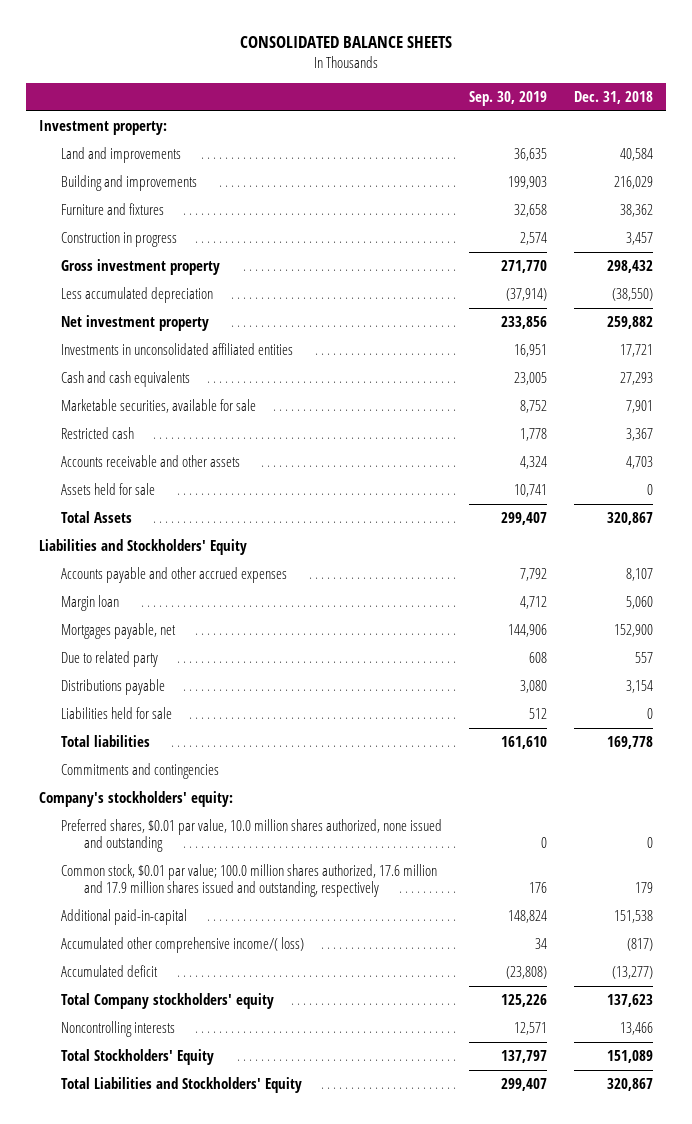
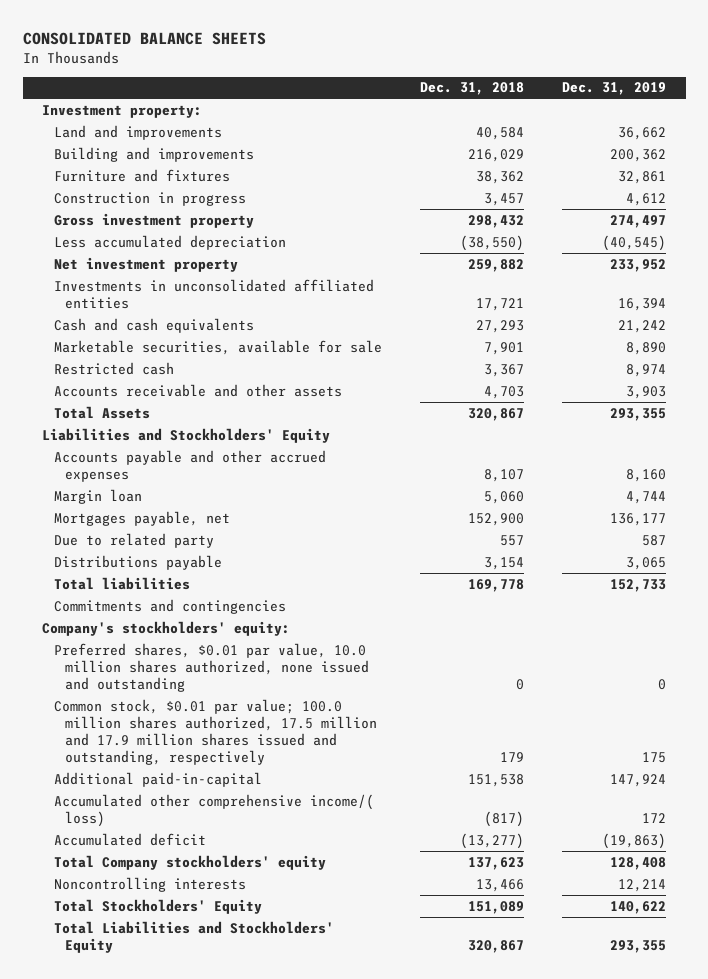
[469,91,548,107] Sep. 30, 2019 -> none
none -> [562,82,667,96] Dec. 31, 2019
[61,483,156,496] Assets held for sale -> none
[61,707,173,720] Liabilities held for sale -> none
[61,864,438,898] Common stock, $0.01 par value; 100.0 million shares authorized, 17.6 million and 17.9 million shares issued and outstanding, respectively -> [53,698,378,766] Common stock, $0.01 par value; 100.0 million shares authorized, 17.5 million and 17.9 million shares issued and outstanding, respectively

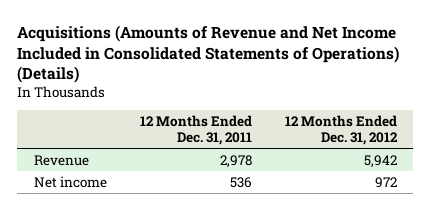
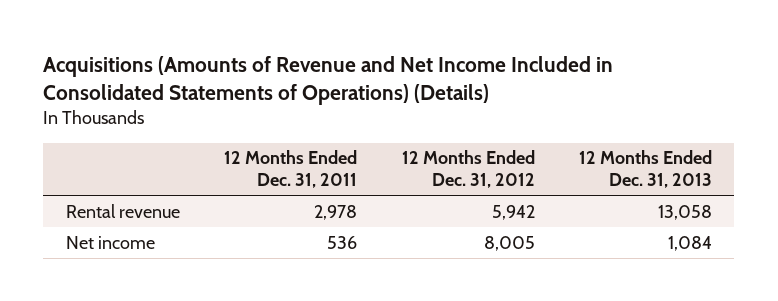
none -> [579,150,713,189] 12 Months Ended Dec. 31, 2013
[33,154,89,166] Revenue -> [65,203,180,218] Rental revenue
[374,176,397,188] 972 -> [483,235,535,251] 8,005

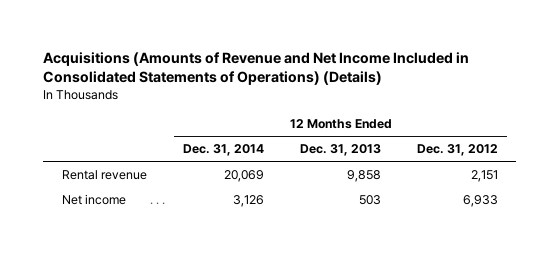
[224,150,358,189] 12 Months Ended Dec. 31, 2011 -> none
none -> [182,144,264,157] Dec. 31, 2014
[491,204,535,220] 5,942 -> [471,169,499,182] 2,151
[658,204,713,220] 13,058 -> [347,169,382,182] 9,858
[483,235,535,251] 8,005 -> [463,194,499,207] 6,933
[668,235,713,251] 1,084 -> [359,194,382,205] 503

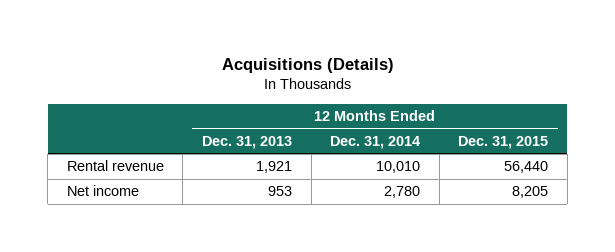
[43,51,470,85] Acquisitions (Amounts of Revenue and Net Income Included in Consolidated Statements of Operations) (Details) -> [221,58,394,74] Acquisitions (Details)
[417,144,499,157] Dec. 31, 2012 -> none
none -> [458,135,549,149] Dec. 31, 2015
[223,169,264,182] 20,069 -> [376,161,421,174] 10,010
[347,169,382,182] 9,858 -> [256,161,293,174] 1,921
[232,194,264,207] 3,126 -> [384,186,421,199] 2,780
[359,194,382,205] 503 -> [268,186,293,197] 953

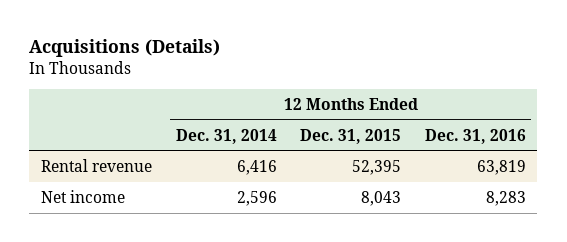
[202,135,293,149] Dec. 31, 2013 -> none
none -> [424,128,526,144] Dec. 31, 2016
[376,161,421,174] 10,010 -> [236,159,277,175] 6,416
[504,161,549,174] 56,440 -> [352,159,402,175] 52,395
[384,186,421,199] 2,780 -> [236,190,277,206] 2,596
[512,186,549,199] 8,205 -> [361,190,402,206] 8,043

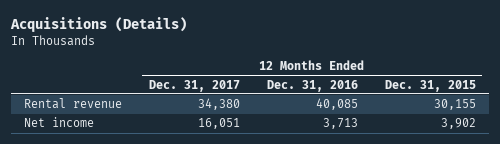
[175,128,277,144] Dec. 31, 2014 -> none
none -> [148,79,240,92] Dec. 31, 2017
[352,159,402,175] 52,395 -> [433,99,476,111] 30,155
[476,159,526,175] 63,819 -> [315,98,358,111] 40,085
[361,190,402,206] 8,043 -> [440,118,476,130] 3,902
[485,190,526,206] 8,283 -> [322,118,358,130] 3,713

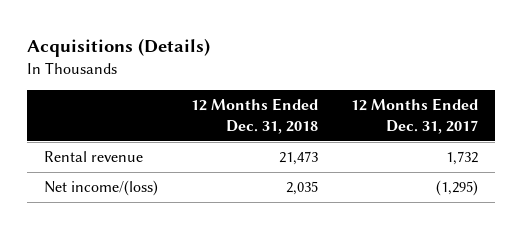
[266,79,358,92] Dec. 31, 2016 -> none
[384,79,476,92] Dec. 31, 2015 -> none
none -> [190,98,318,134] 12 Months Ended Dec. 31, 2018
[197,98,240,111] 34,380 -> [446,151,479,166] 1,732
[24,117,95,128] Net income -> [43,180,158,197] Net income/(loss)
[197,118,240,130] 16,051 -> [436,180,479,197] (1,295)

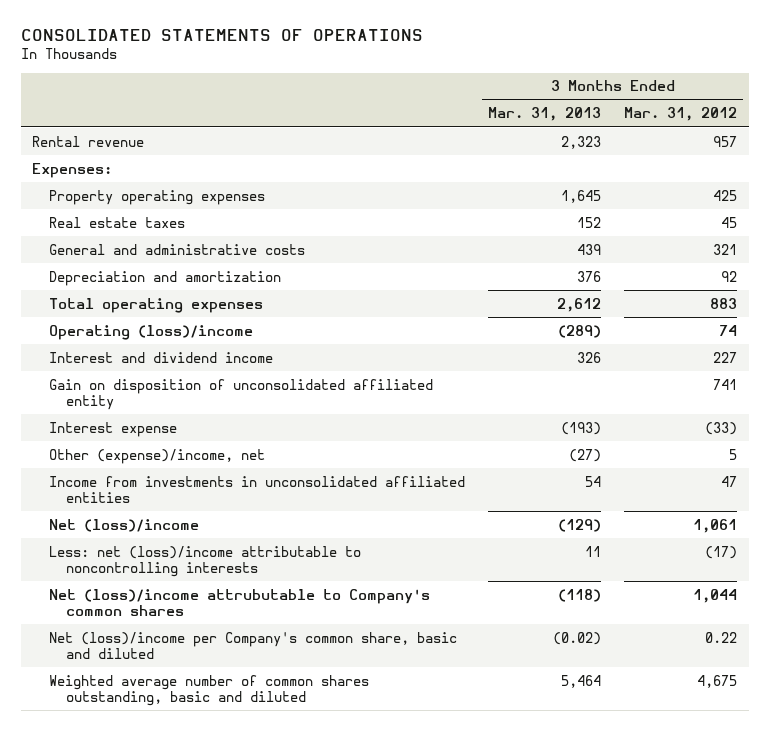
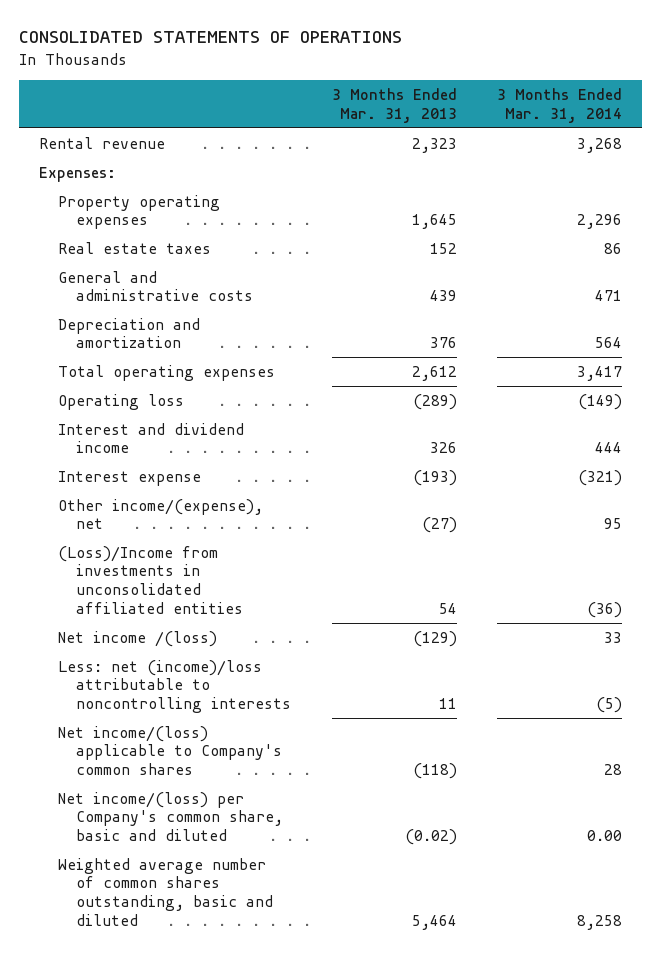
[624,107,738,122] Mar. 31, 2012 -> none
none -> [496,88,622,123] 3 Months Ended Mar. 31, 2014
[48,324,253,340] Operating (loss)/income -> [57,393,184,410] Operating loss
[48,378,433,410] Gain on disposition of unconsolidated affiliated entity -> none
[48,448,265,464] Other (expense)/income, net -> [57,498,263,530] Other income/(expense), net
[48,475,465,503] Income from investments in unconsolidated affiliated entities -> [57,545,244,614] (Loss)/Income from investments in unconsolidated affiliated entities
[48,518,199,532] Net (loss)/income -> [57,630,217,647] Net income /(loss)
[48,545,361,577] Less: net (loss)/income attributable to noncontrolling interests -> [57,659,292,713] Less: net (income)/loss attributable to noncontrolling interests
[48,588,430,616] Net (loss)/income attrubutable to Company's common shares -> [57,725,283,775] Net income/(loss) applicable to Company's common shares
[48,631,457,659] Net (loss)/income per Company's common share, basic and diluted -> [57,791,284,841] Net income/(loss) per Company's common share, basic and diluted

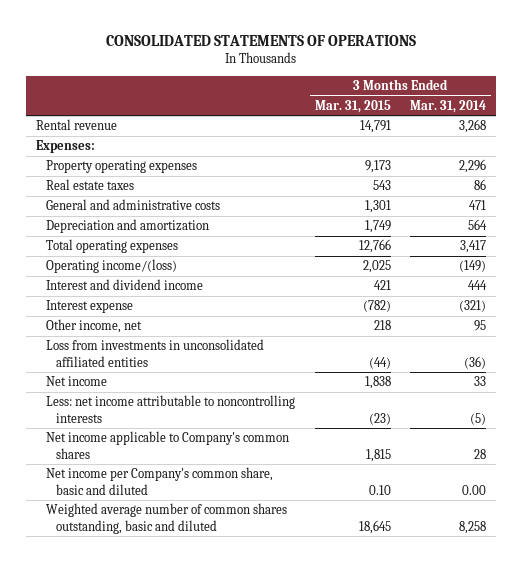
[331,88,457,123] 3 Months Ended Mar. 31, 2013 -> none
none -> [314,99,391,113] Mar. 31, 2015
[57,393,184,410] Operating loss -> [46,259,178,274] Operating income/(loss)
[57,498,263,530] Other income/(expense), net -> [46,319,143,334] Other income, net
[57,545,244,614] (Loss)/Income from investments in unconsolidated affiliated entities -> [46,339,265,367] Loss from investments in unconsolidated affiliated entities
[57,630,217,647] Net income /(loss) -> [46,376,108,387] Net income
[57,659,292,713] Less: net (income)/loss attributable to noncontrolling interests -> [46,395,296,423] Less: net income attributable to noncontrolling interests
[57,725,283,775] Net income/(loss) applicable to Company's common shares -> [46,431,290,459] Net income applicable to Company's common shares
[57,791,284,841] Net income/(loss) per Company's common share, basic and diluted -> [46,467,274,495] Net income per Company's common share, basic and diluted

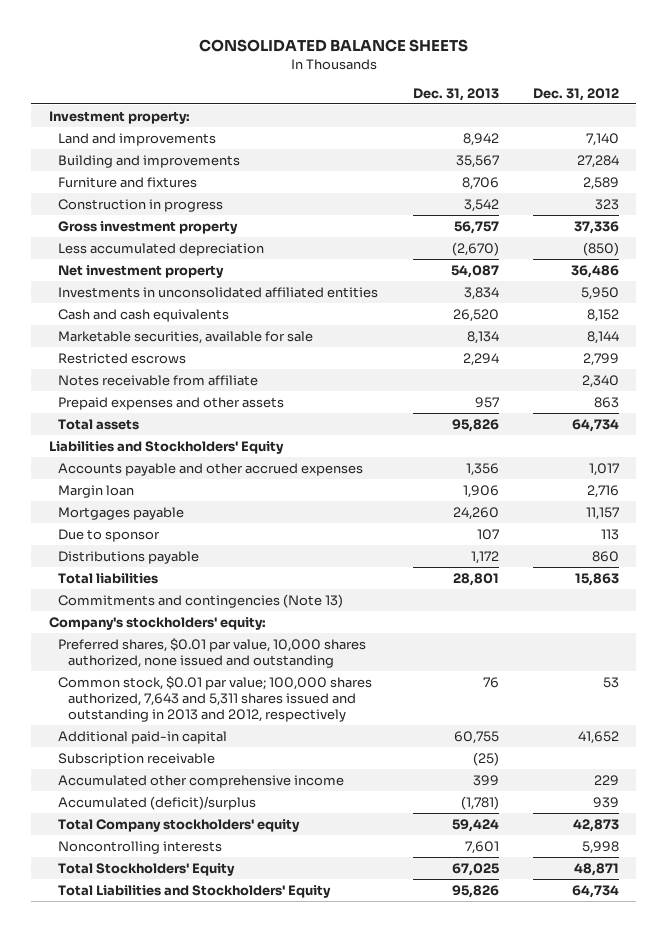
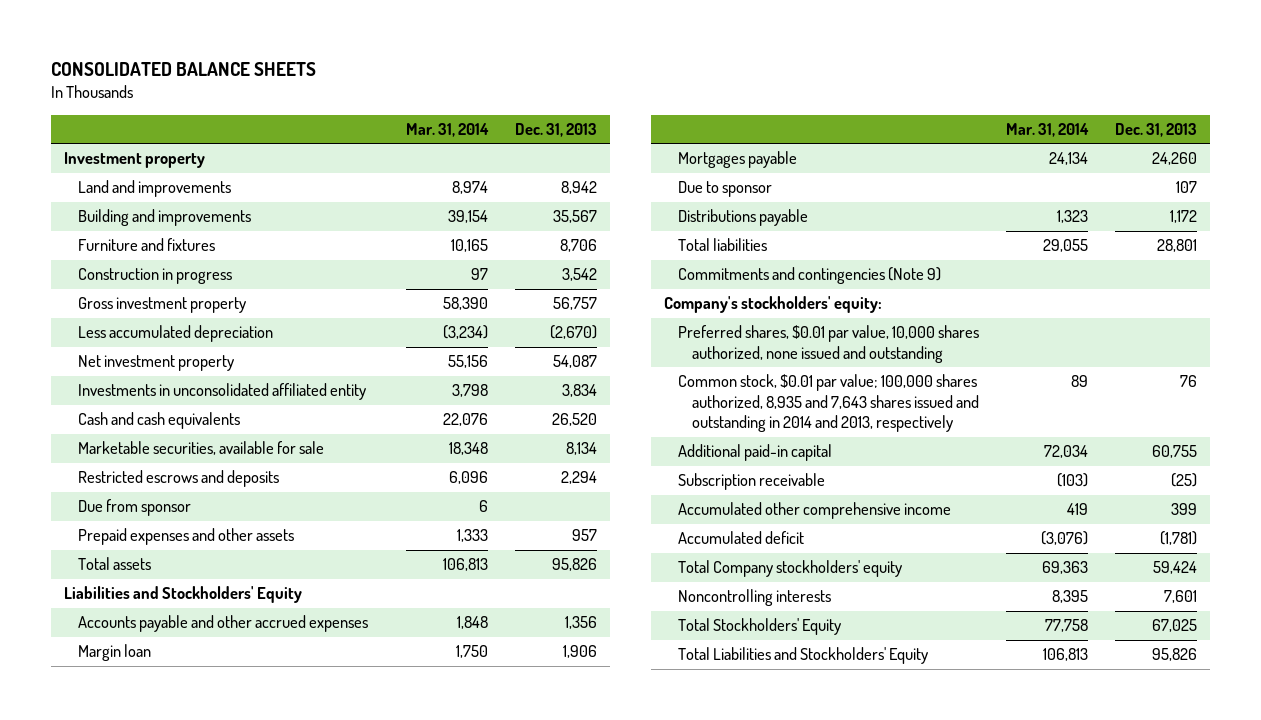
[533,87,620,101] Dec. 31, 2012 -> none
none -> [405,123,489,138] Mar. 31, 2014
[48,110,190,124] Investment property: -> [64,152,206,169] Investment property
[58,286,379,298] Investments in unconsolidated affiliated entities -> [77,383,366,401] Investments in unconsolidated affiliated entity
[58,374,259,386] Notes receivable from affiliate -> none
[58,352,187,364] Restricted escrows -> [77,470,279,488] Restricted escrows and deposits
none -> [77,499,191,517] Due from sponsor
[58,593,344,608] Commitments and contingencies (Note 13) -> [677,267,941,285] Commitments and contingencies (Note 9)
[58,675,373,722] Common stock, $0.01 par value; 100,000 shares authorized, 7,643 and 5,311 shares issued and outstanding in 2013 and 2012, respectively -> [677,374,979,433] Common stock, $0.01 par value; 100,000 shares authorized, 8,935 and 7,643 shares issued and outstanding in 2014 and 2013, respectively
[58,795,257,810] Accumulated (deficit)/surplus -> [677,531,804,545] Accumulated deficit

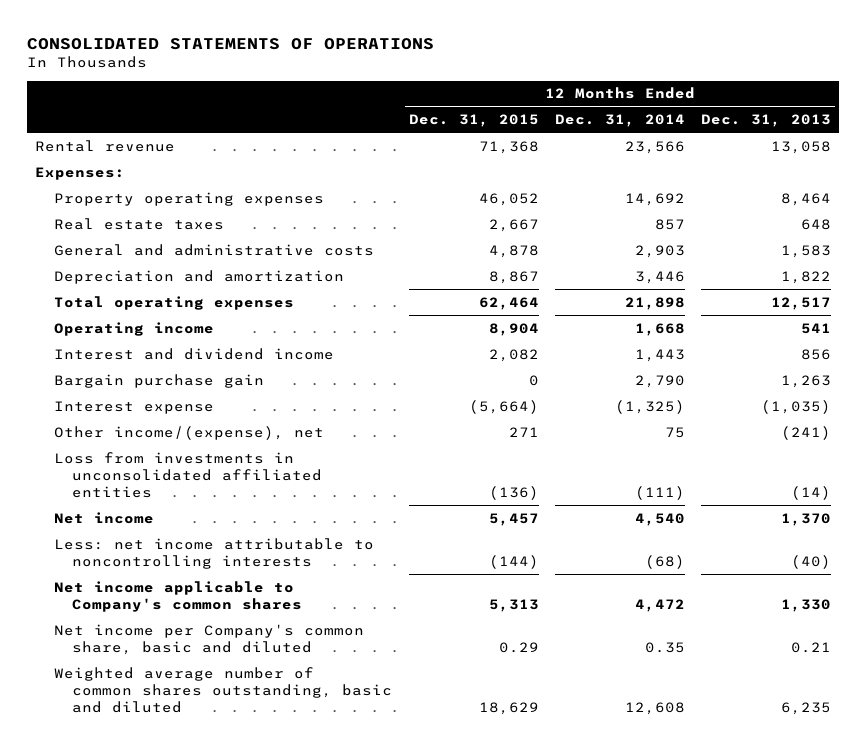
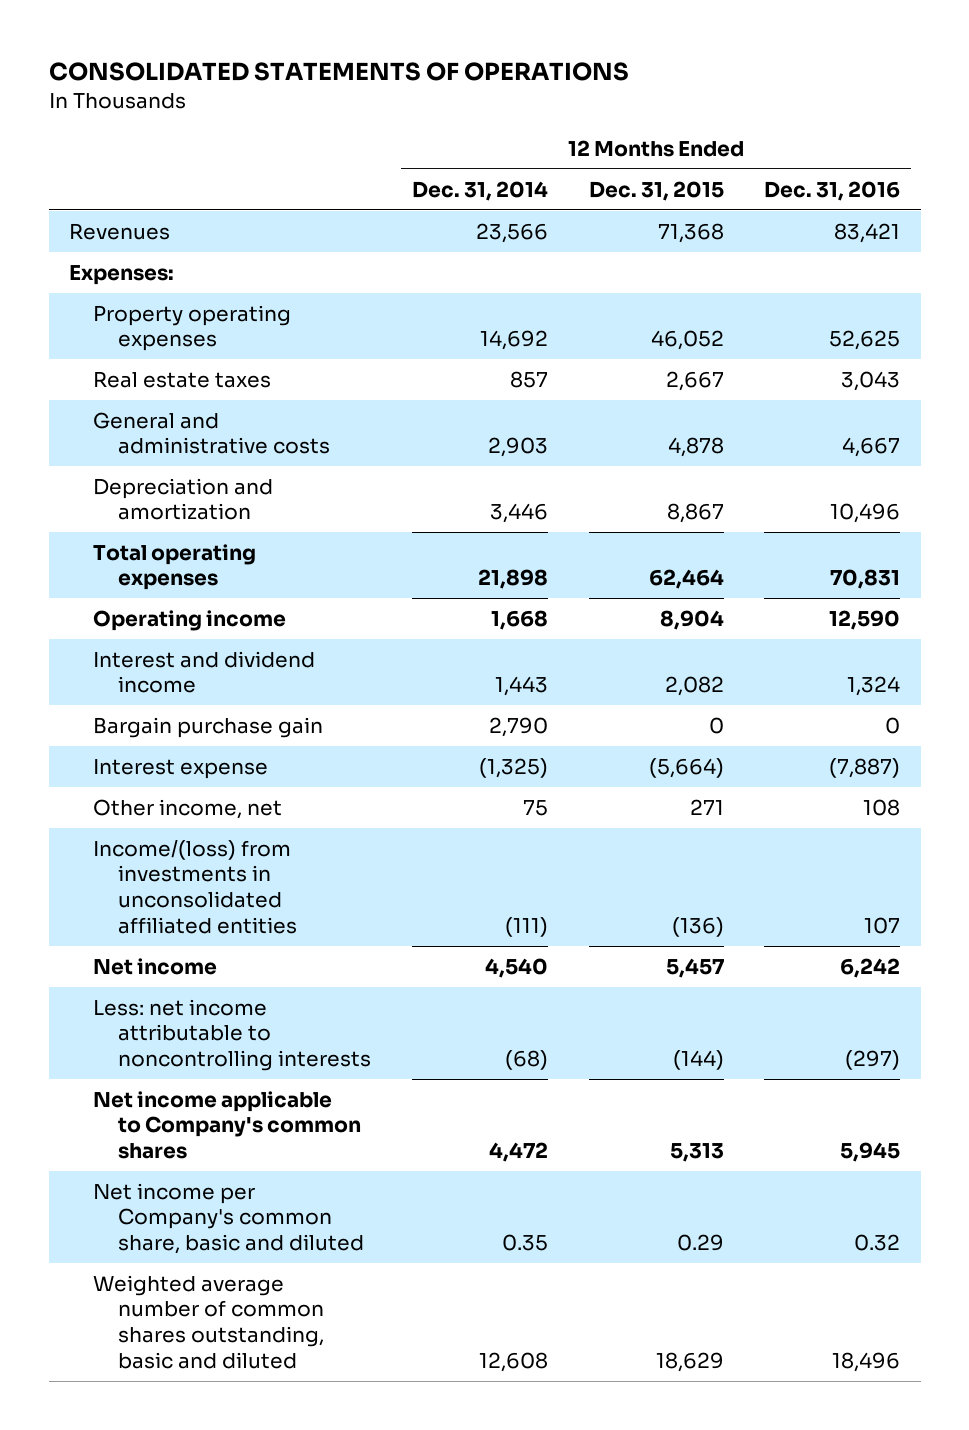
[700,114,831,128] Dec. 31, 2013 -> none
none -> [764,180,901,201] Dec. 31, 2016
[35,139,176,152] Rental revenue -> [69,222,171,240] Revenues
[53,425,324,440] Other income/(expense), net -> [93,798,283,819] Other income, net
[53,451,323,499] Loss from investments in unconsolidated affiliated entities -> [93,839,297,934] Income/(loss) from investments in unconsolidated affiliated entities

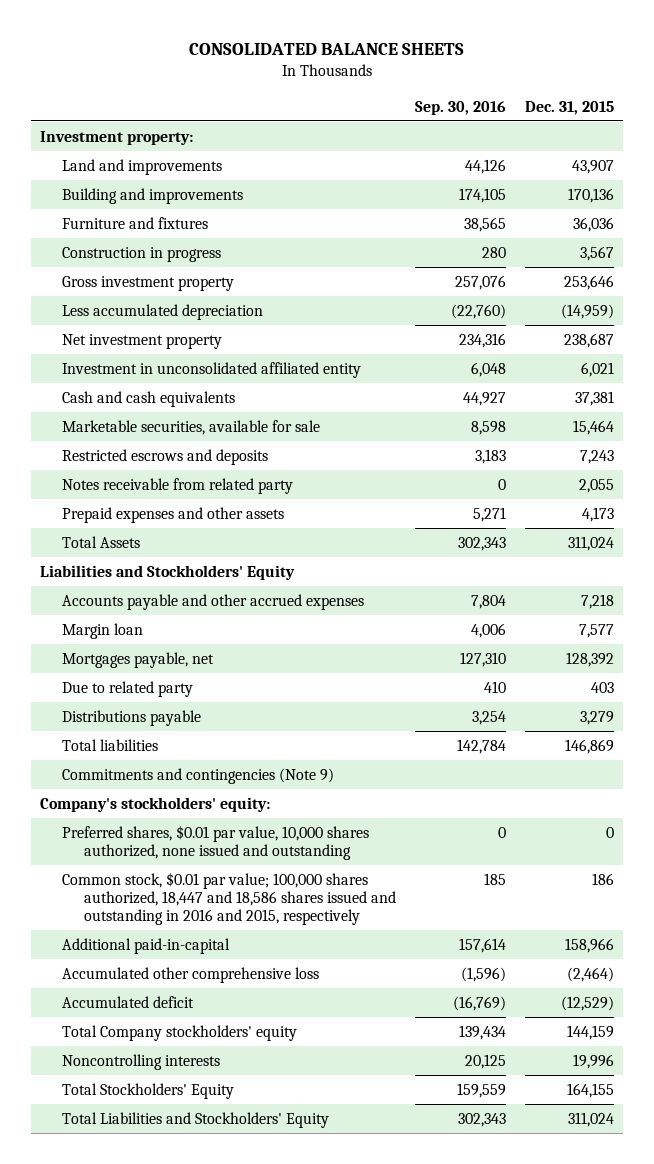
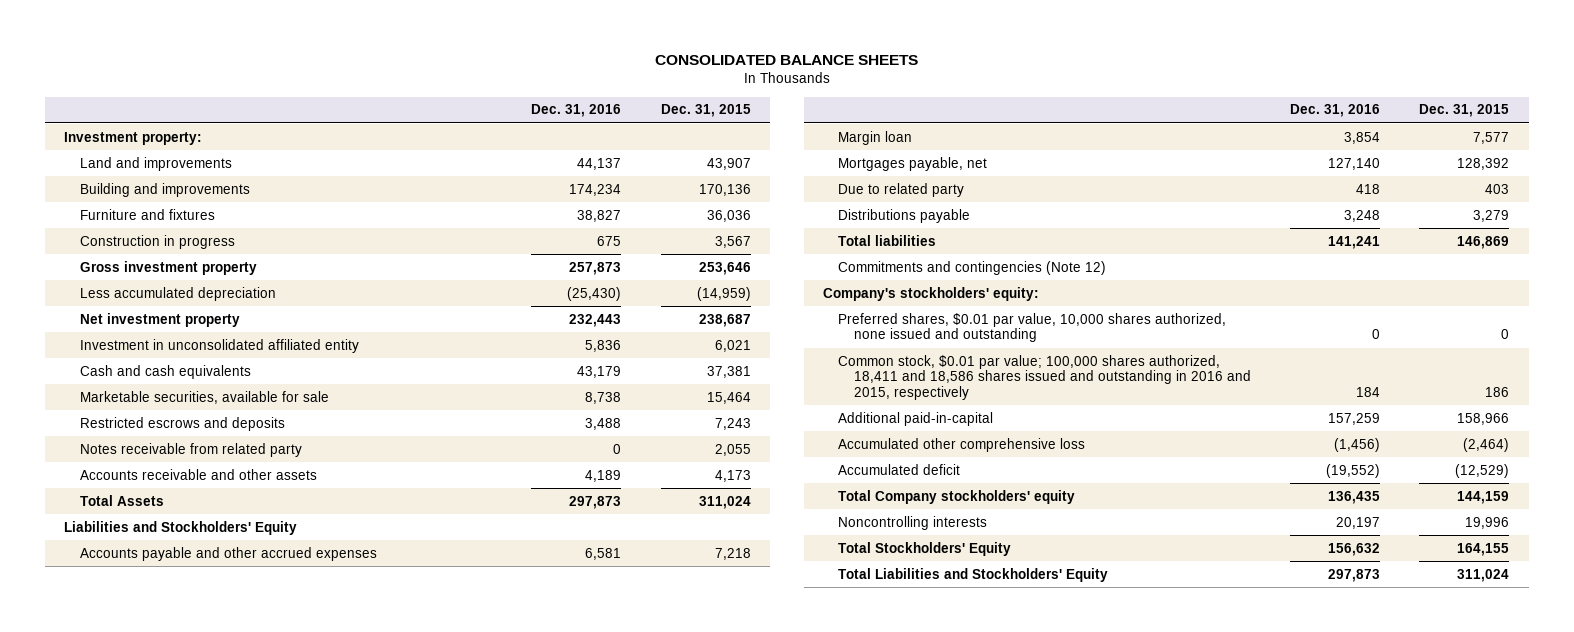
[415,100,507,115] Sep. 30, 2016 -> none
none -> [531,104,622,118] Dec. 31, 2016
[62,506,285,523] Prepaid expenses and other assets -> [79,468,317,480] Accounts receivable and other assets
[62,767,335,784] Commitments and contingencies (Note 9) -> [838,260,1107,275] Commitments and contingencies (Note 12)
[62,871,397,926] Common stock, $0.01 par value; 100,000 shares authorized, 18,447 and 18,586 shares issued and outstanding in 2016 and 2015, respectively -> [838,354,1251,400] Common stock, $0.01 par value; 100,000 shares authorized, 18,411 and 18,586 shares issued and outstanding in 2016 and 2015, respectively

